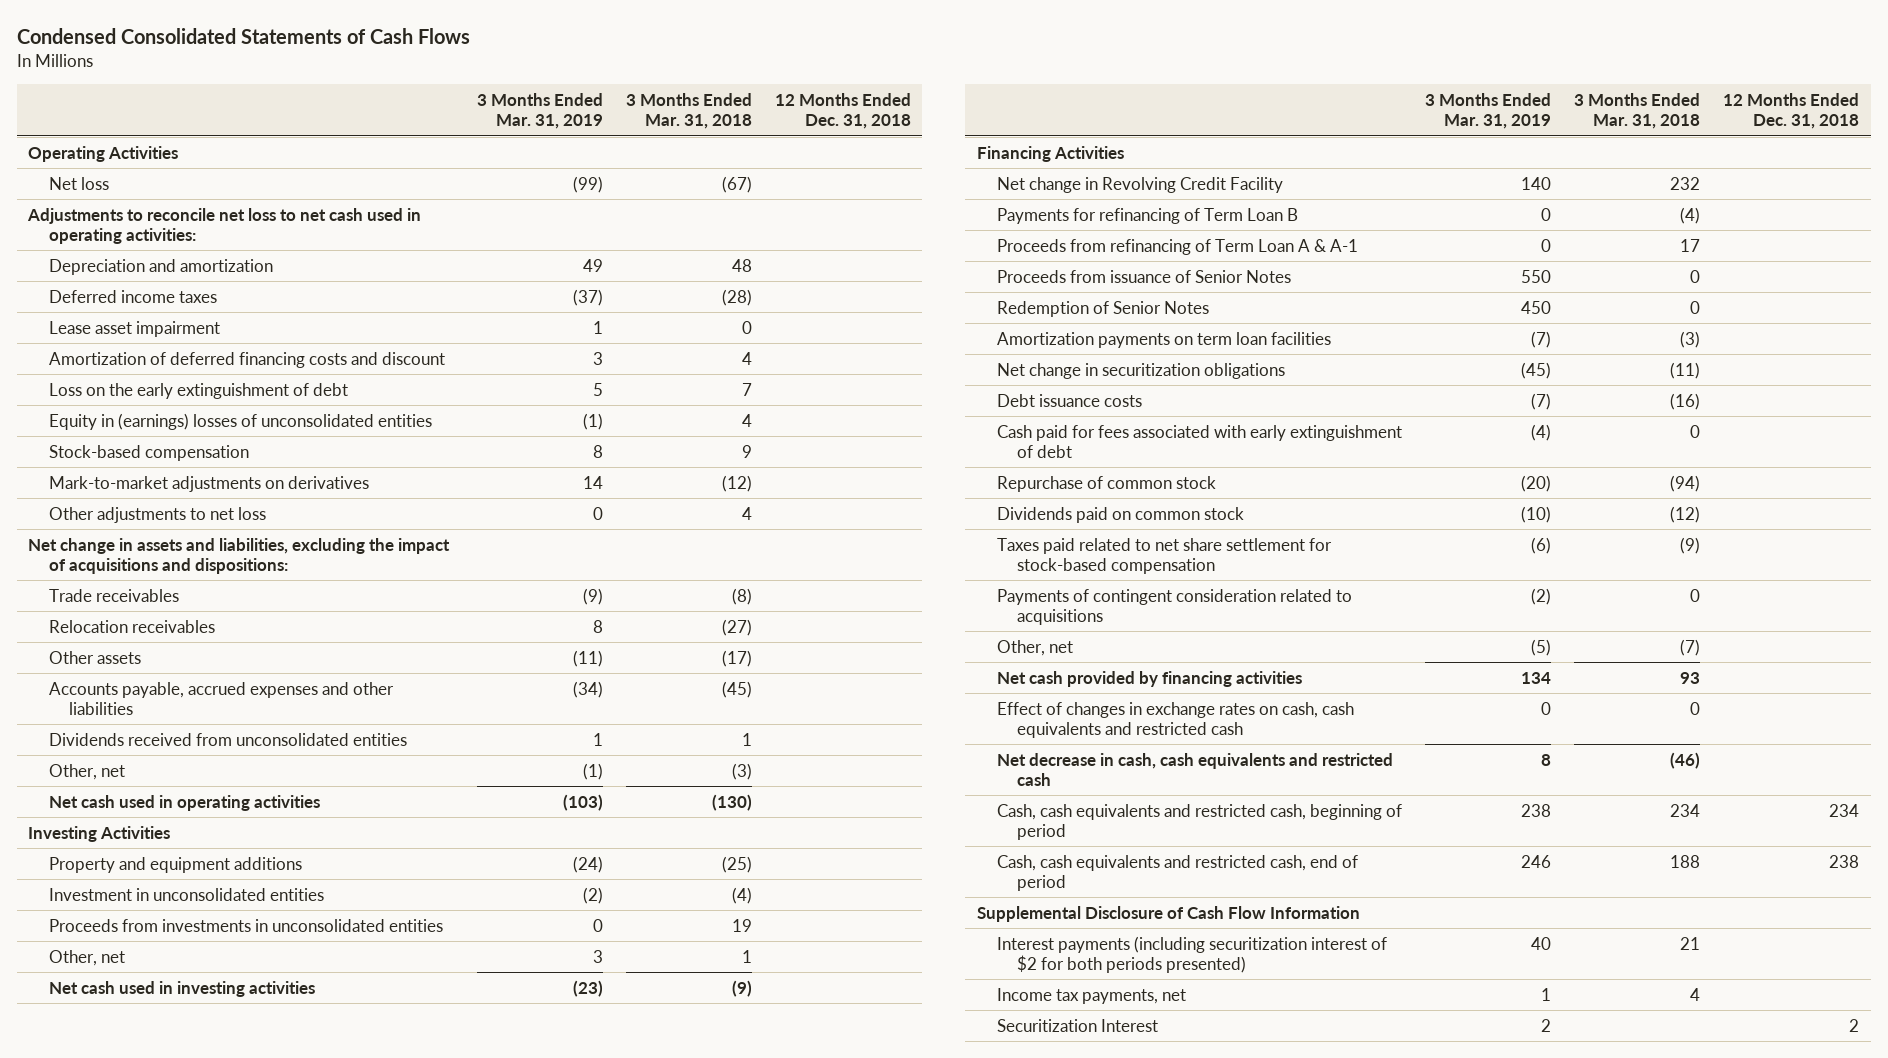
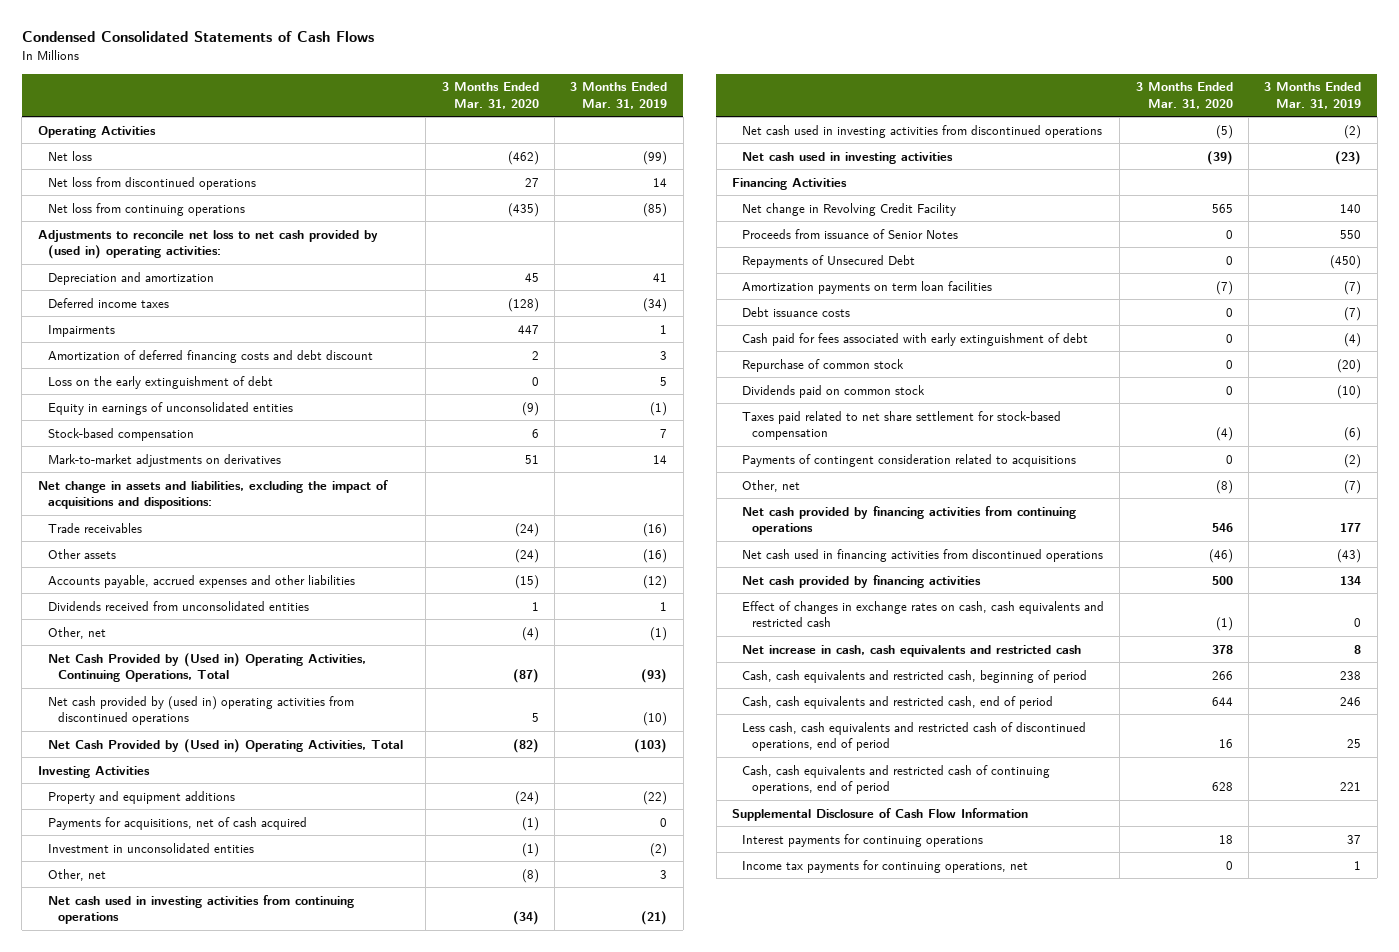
[625,92,752,130] 3 Months Ended Mar. 31, 2018 -> none
[774,92,911,130] 12 Months Ended Dec. 31, 2018 -> none
none -> [441,82,539,109] 3 Months Ended Mar. 31, 2020
[48,320,220,337] Lease asset impairment -> none
none -> [47,176,256,190] Net loss from discontinued operations
none -> [47,202,245,216] Net loss from continuing operations
[27,207,422,245] Adjustments to reconcile net loss to net cash used in operating activities: -> [37,229,378,260] Adjustments to reconcile net loss to net cash provided by (used in) operating activities:
[582,258,603,272] 49 -> [653,272,668,282] 41
[572,288,603,306] (37) -> [643,297,668,312] (34)
none -> [47,324,115,337] Impairments
[48,351,445,368] Amortization of deferred financing costs and discount -> [47,349,373,363] Amortization of deferred financing costs and debt discount
[48,412,432,430] Equity in (earnings) losses of unconsolidated entities -> [47,401,293,415] Equity in earnings of unconsolidated entities
[592,444,603,458] 8 -> [660,428,668,438] 7
[48,506,266,523] Other adjustments to net loss -> none
[48,619,215,633] Relocation receivables -> none
[582,587,603,605] (9) -> [643,522,668,537] (16)
[572,649,603,667] (11) -> [643,548,668,563] (16)
[572,680,603,698] (34) -> [643,574,668,589] (12)
none -> [47,652,366,683] Net Cash Provided by (Used in) Operating Activities, Continuing Operations, Total
none -> [47,695,354,726] Net cash provided by (used in) operating activities from discontinued operations
[48,794,320,811] Net cash used in operating activities -> [47,738,403,753] Net Cash Provided by (Used in) Operating Activities, Total
[572,855,603,873] (24) -> [643,790,668,805] (22)
none -> [47,816,307,830] Payments for acquisitions, net of cash acquired
[48,918,443,932] Proceeds from investments in unconsolidated entities -> none
none -> [47,894,354,925] Net cash used in investing activities from continuing operations
none -> [742,124,1103,138] Net cash used in investing activities from discontinued operations
[997,207,1299,224] Payments for refinancing of Term Loan B -> none
[997,238,1359,255] Proceeds from refinancing of Term Loan A & A-1 -> none
[997,300,1210,317] Redemption of Senior Notes -> none
none -> [742,254,916,268] Repayments of Unsecured Debt
[997,362,1286,379] Net change in securitization obligations -> none
[1531,638,1552,656] (5) -> [1344,479,1362,494] (7)
none -> [742,505,1077,536] Net cash provided by financing activities from continuing operations
none -> [742,548,1104,562] Net cash used in financing activities from discontinued operations
[997,752,1394,787] Net decrease in cash, cash equivalents and restricted cash -> [742,644,1082,657] Net increase in cash, cash equivalents and restricted cash
none -> [742,721,1087,752] Less cash, cash equivalents and restricted cash of discontinued operations, end of period
none -> [742,764,1051,795] Cash, cash equivalents and restricted cash of continuing operations, end of period
[997,1018,1159,1032] Securitization Interest -> none
[997,935,1388,974] Interest payments (including securitization interest of $2 for both periods presented) -> [742,833,984,847] Interest payments for continuing operations
[1531,936,1552,950] 40 -> [1347,834,1362,844] 37
[997,987,1187,1004] Income tax payments, net -> [742,859,1029,873] Income tax payments for continuing operations, net

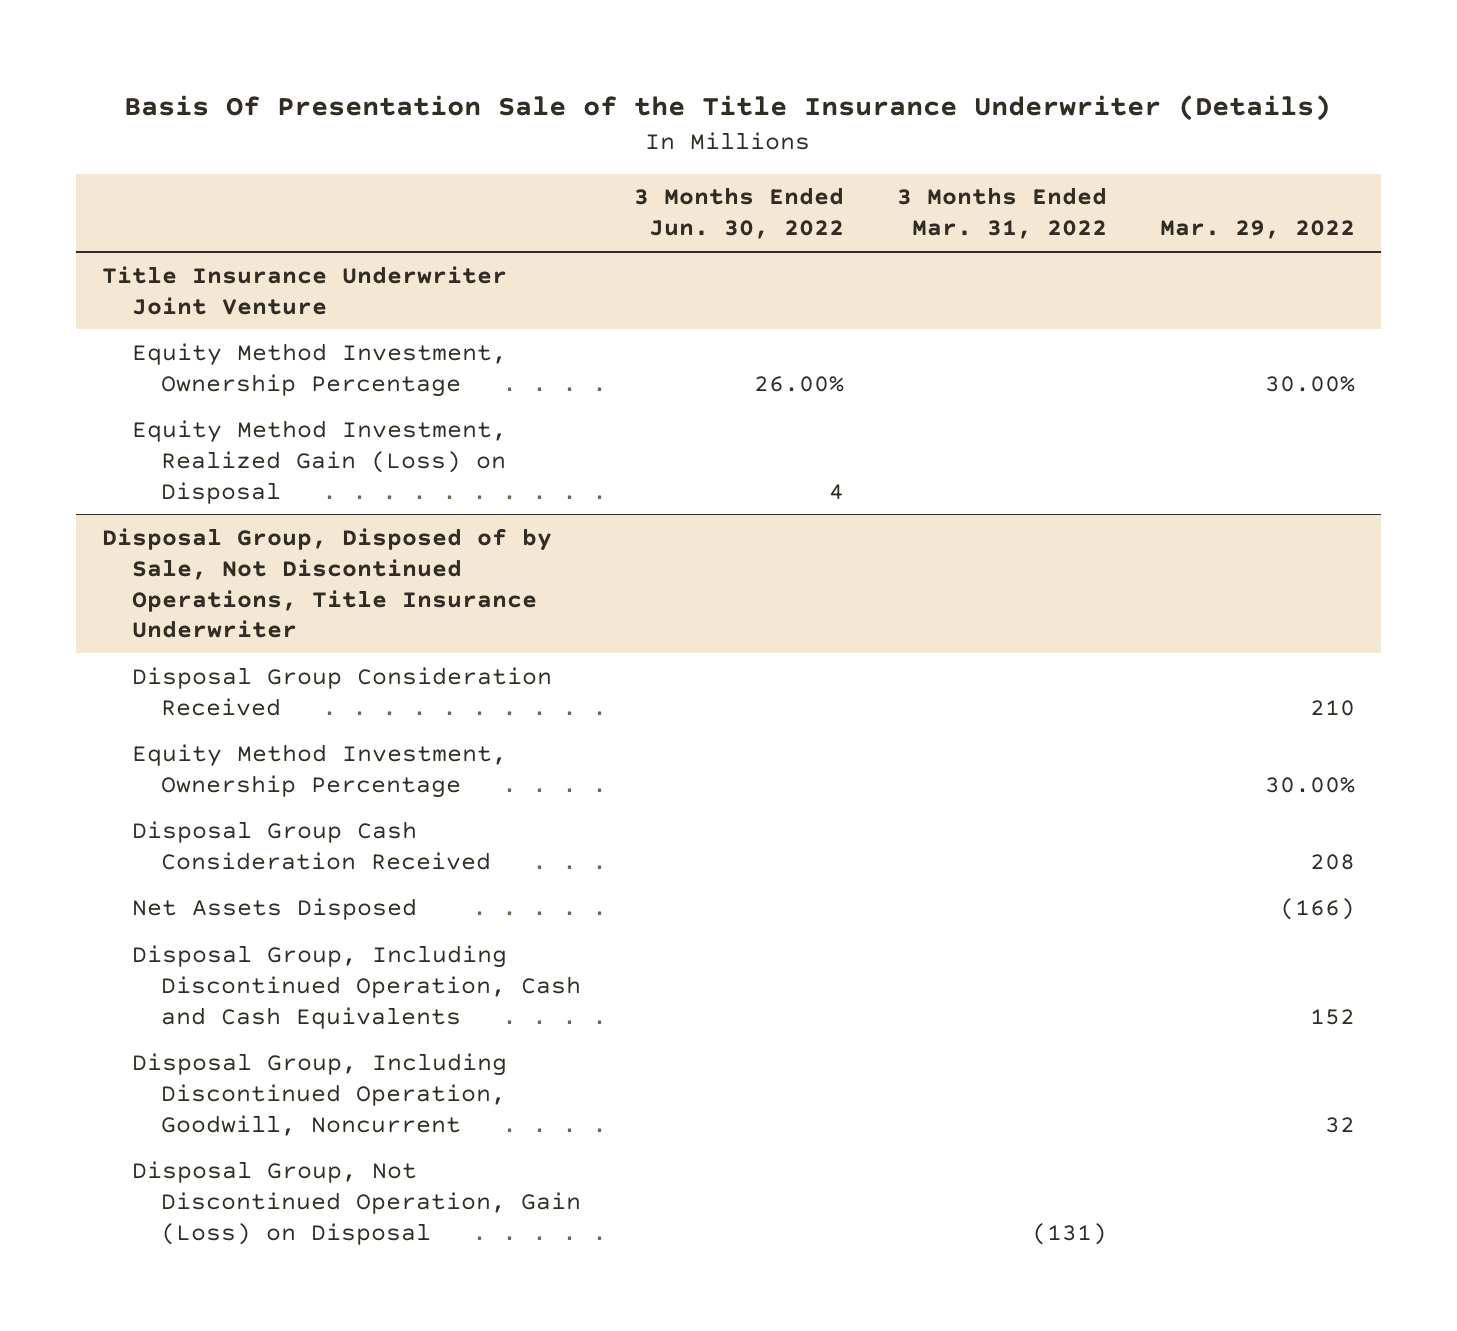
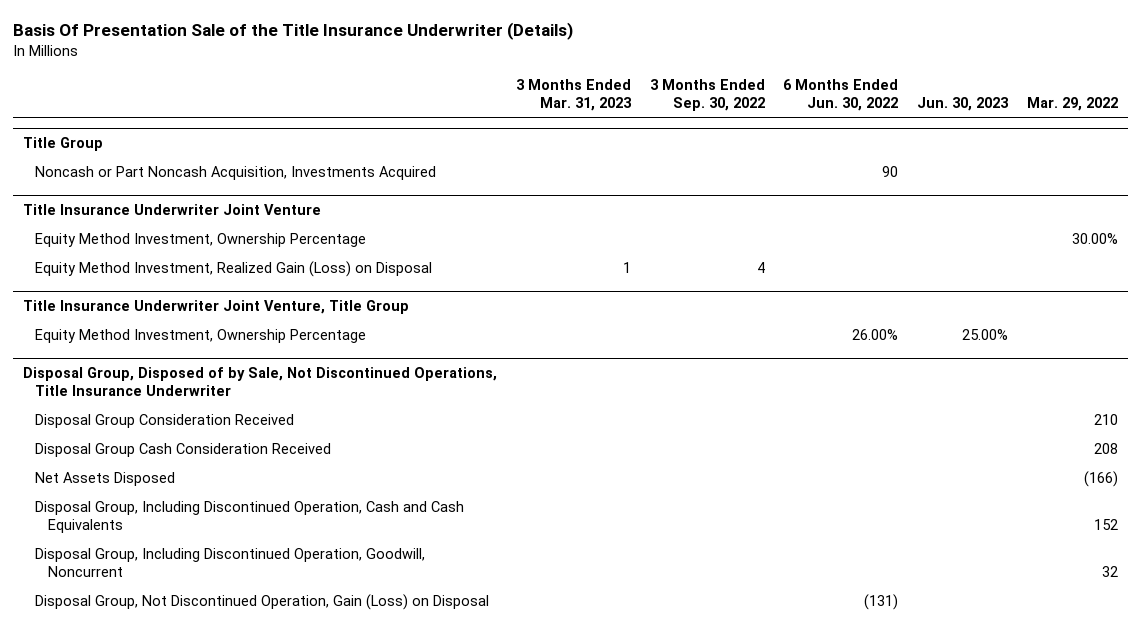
[633,187,844,240] 3 Months Ended Jun. 30, 2022 -> none
[896,187,1107,240] 3 Months Ended Mar. 31, 2022 -> none
none -> [515,79,632,112] 3 Months Ended Mar. 31, 2023
none -> [649,79,765,112] 3 Months Ended Sep. 30, 2022
none -> [783,79,899,112] 6 Months Ended Jun. 30, 2022
none -> [917,97,1010,112] Jun. 30, 2023
none -> [22,136,103,151] Title Group
none -> [35,165,437,180] Noncash or Part Noncash Acquisition, Investments Acquired
none -> [22,299,409,314] Title Insurance Underwriter Joint Venture, Title Group
none -> [35,328,367,343] Equity Method Investment, Ownership Percentage
[131,743,507,798] Equity Method Investment, Ownership Percentage -> none

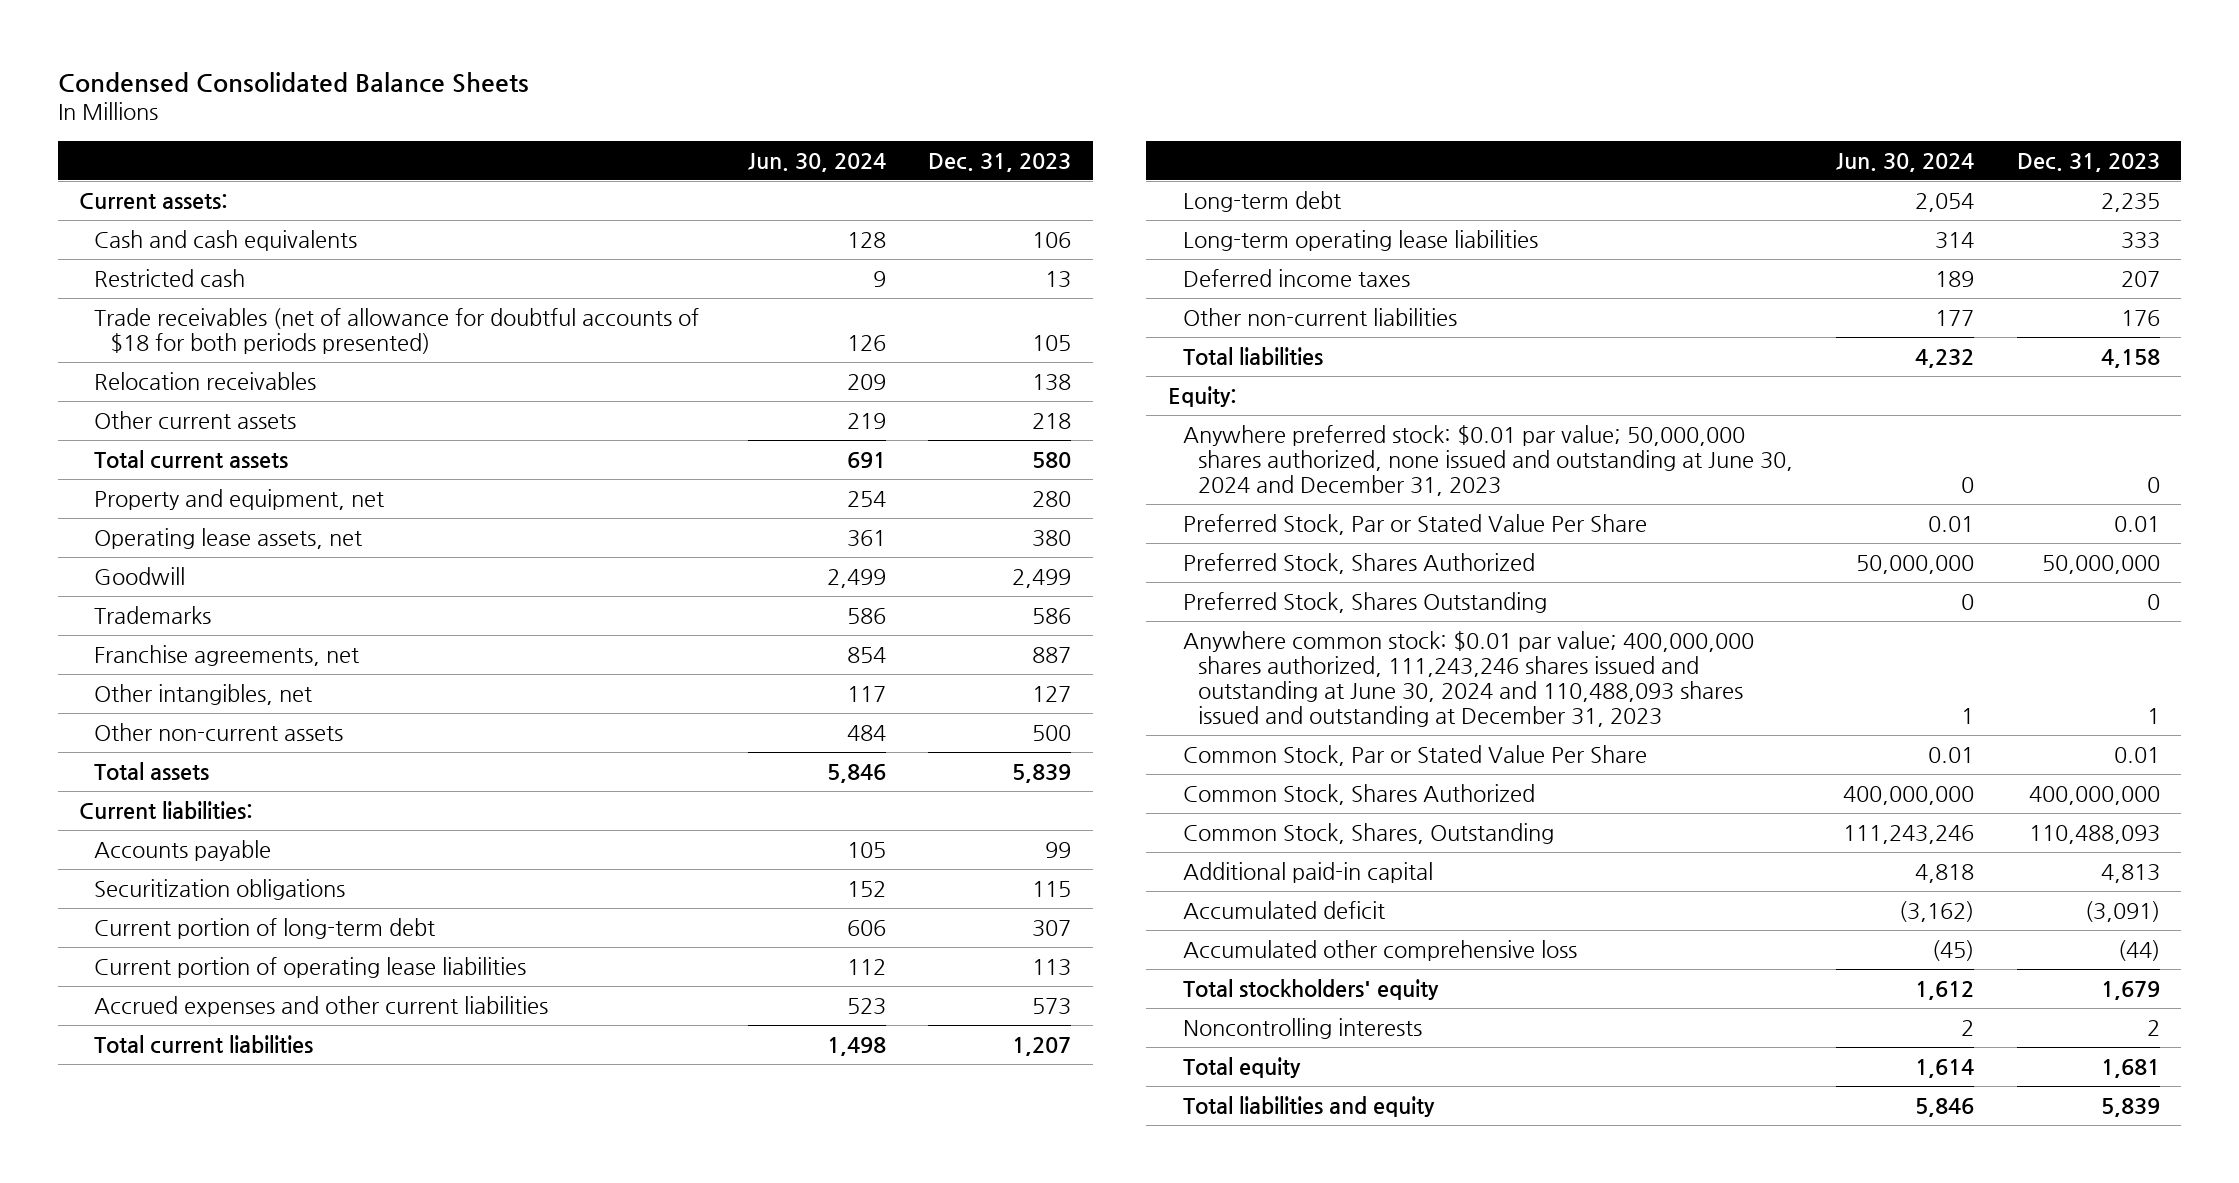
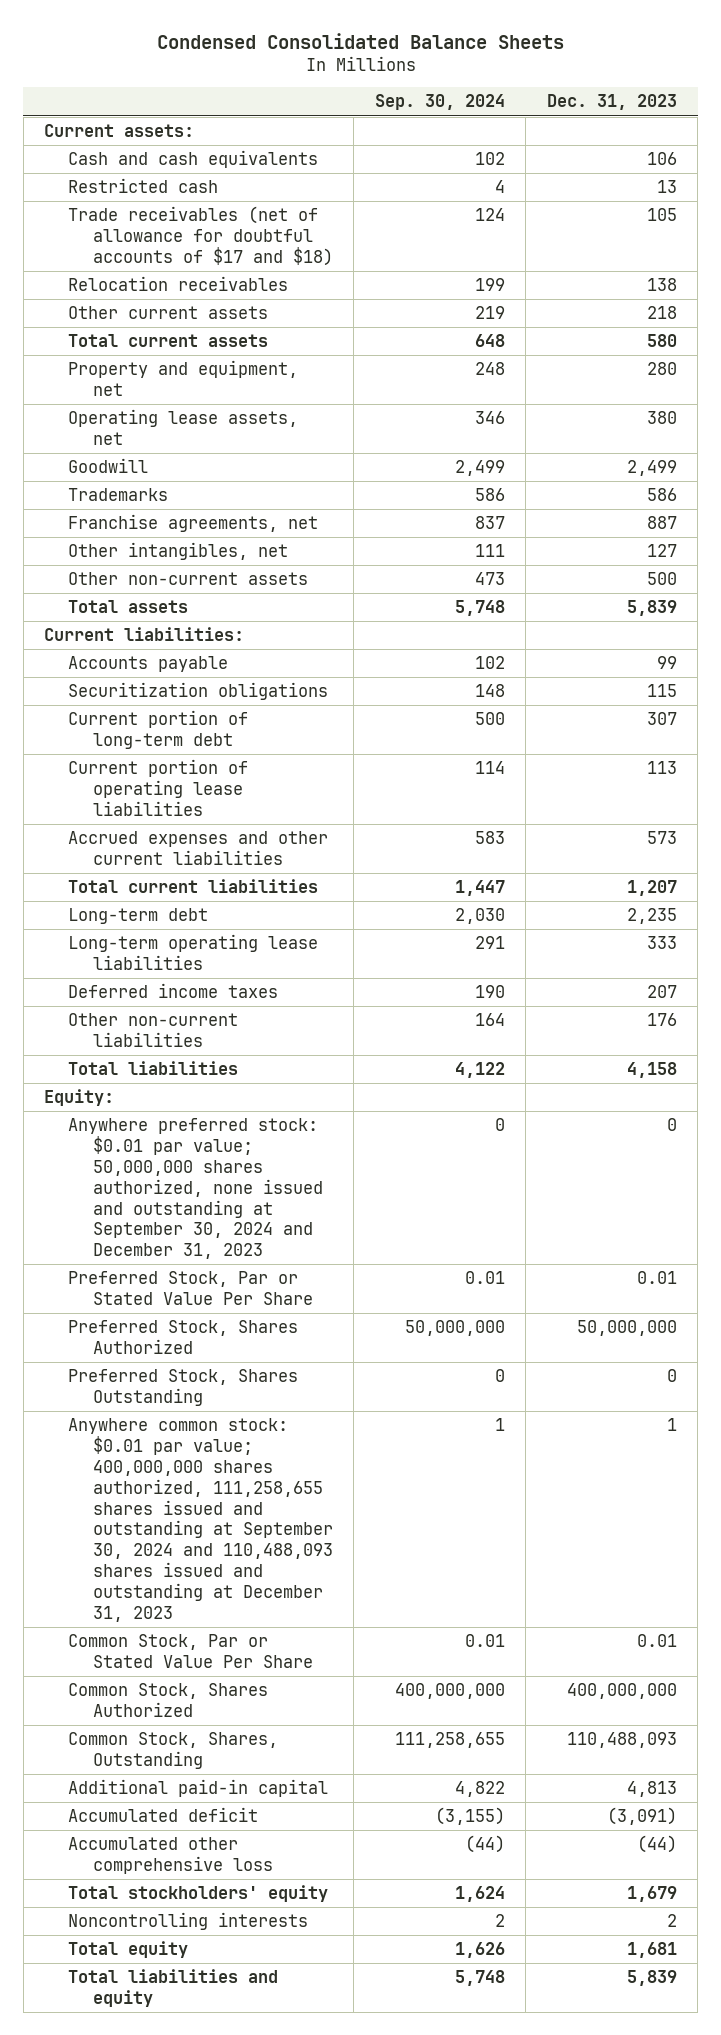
[747,152,886,172] Jun. 30, 2024 -> none
none -> [374,94,505,111] Sep. 30, 2024
[94,307,700,355] Trade receivables (net of allowance for doubtful accounts of $18 for both periods presented) -> [68,206,333,266] Trade receivables (net of allowance for doubtful accounts of $17 and $18)
[1182,424,1794,497] Anywhere preferred stock: $0.01 par value; 50,000,000 shares authorized, none issued and outstanding at June 30, 2024 and December 31, 2023 -> [68,1118,323,1260] Anywhere preferred stock: $0.01 par value; 50,000,000 shares authorized, none issued and outstanding at September 30, 2024 and December 31, 2023
[1182,630,1754,728] Anywhere common stock: $0.01 par value; 400,000,000 shares authorized, 111,243,246 shares issued and outstanding at June 30, 2024 and 110,488,093 shares issued and outstanding at December 31, 2023 -> [68,1418,333,1622] Anywhere common stock: $0.01 par value; 400,000,000 shares authorized, 111,258,655 shares issued and outstanding at September 30, 2024 and 110,488,093 shares issued and outstanding at December 31, 2023

